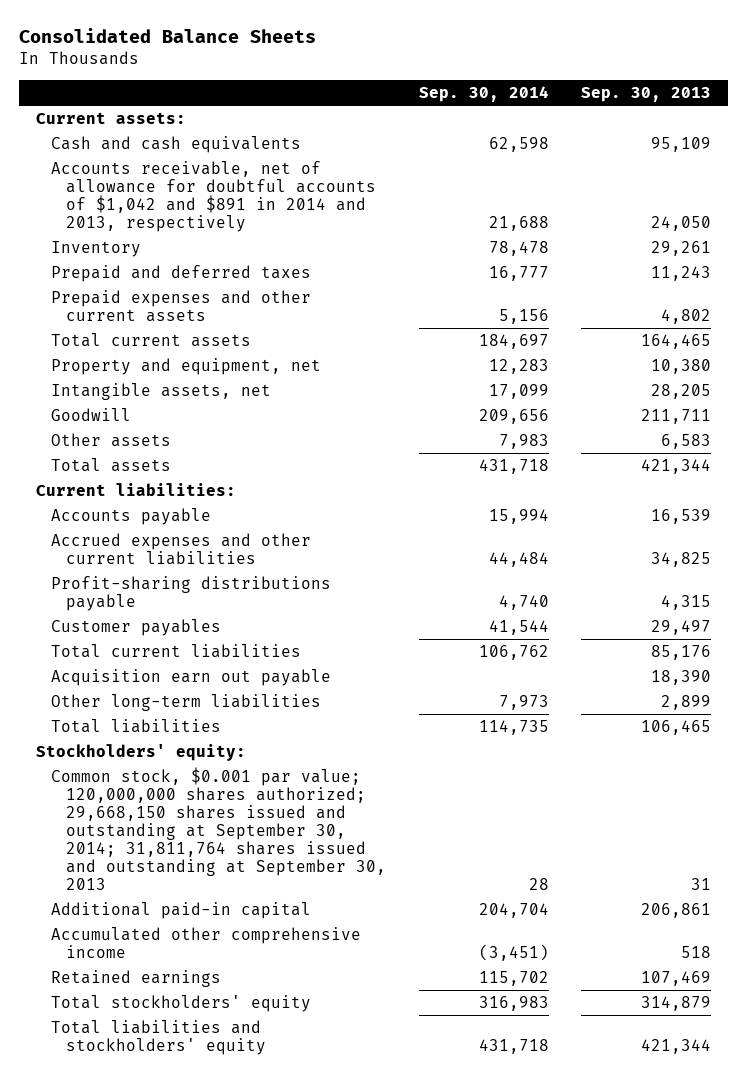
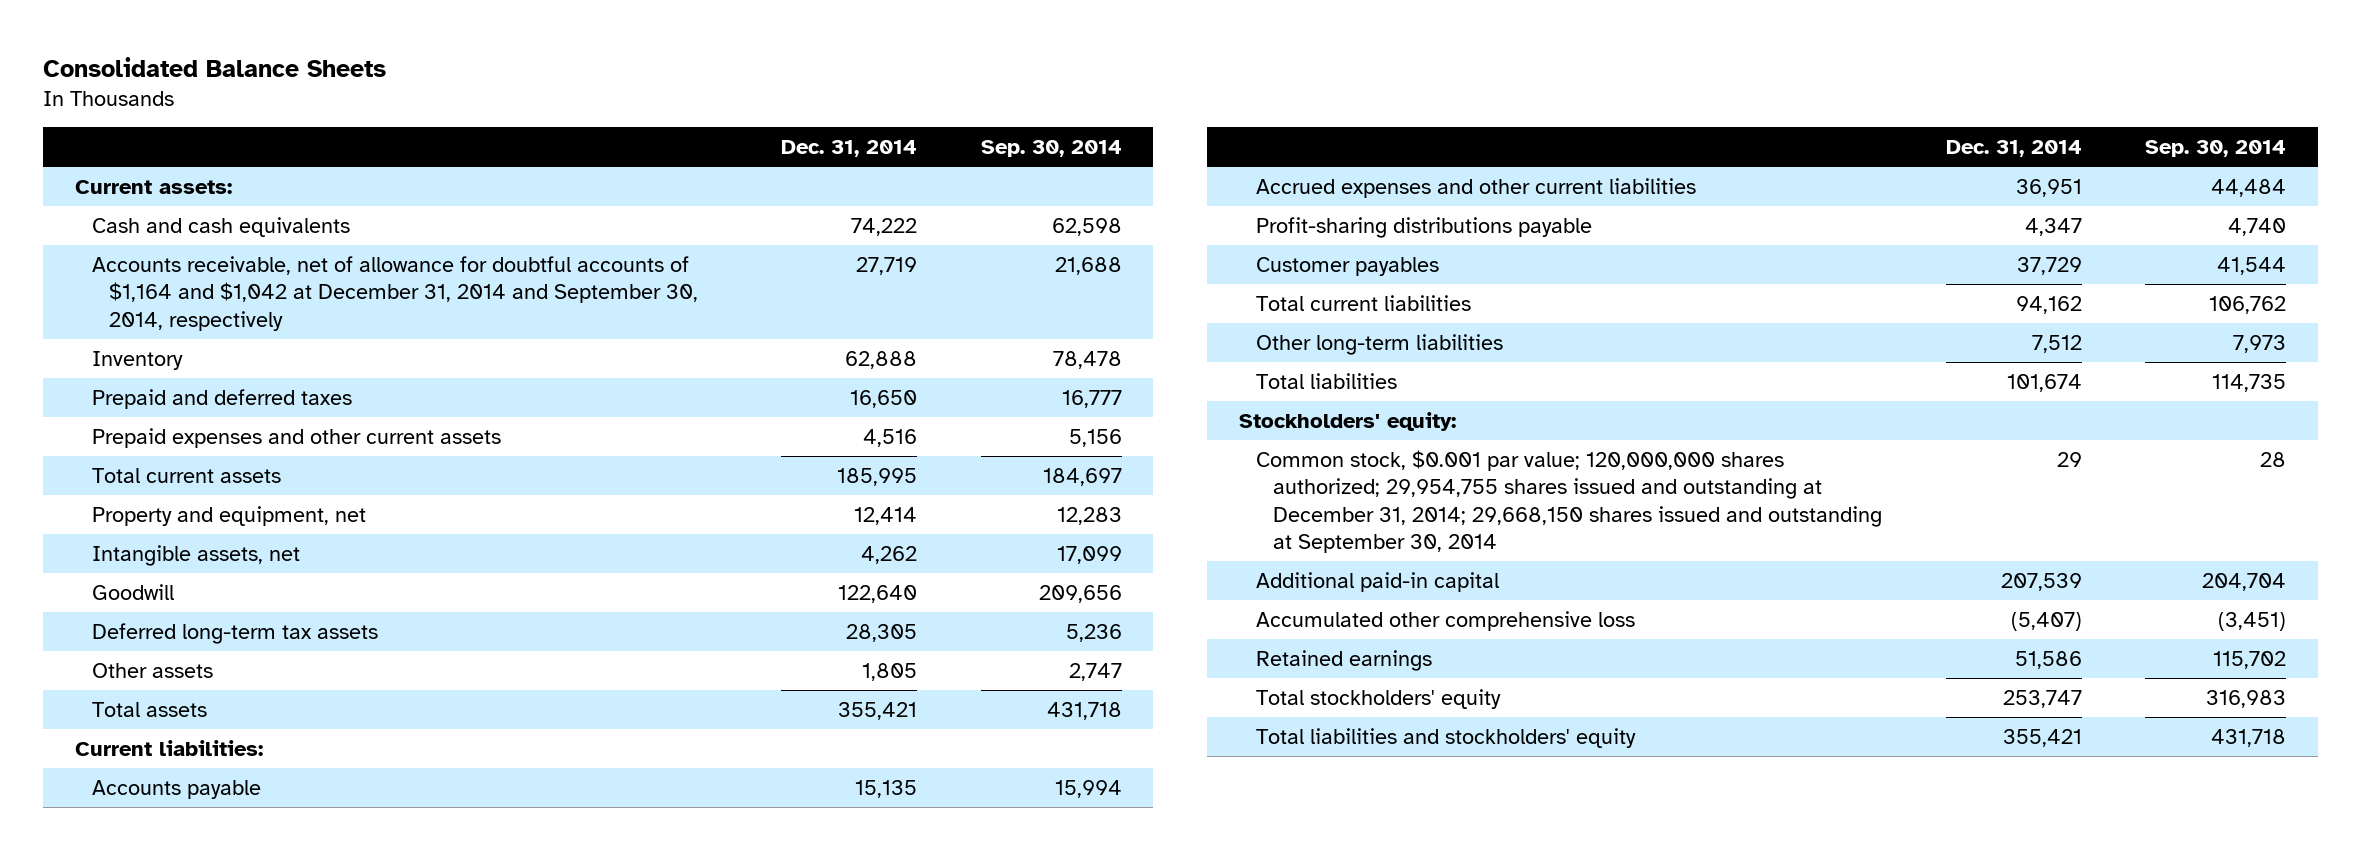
[581,87,712,103] Sep. 30, 2013 -> none
none -> [781,140,918,158] Dec. 31, 2014
[50,161,376,232] Accounts receivable, net of allowance for doubtful accounts of $1,042 and $891 in 2014 and 2013, respectively -> [91,255,698,331] Accounts receivable, net of allowance for doubtful accounts of $1,164 and $1,042 at December 31, 2014 and September 30, 2014, respectively
none -> [91,622,378,644] Deferred long-term tax assets
[498,434,549,450] 7,983 -> [1068,662,1122,681] 2,747
[50,669,331,687] Acquisition earn out payable -> none
[50,767,386,890] Common stock, $0.001 par value; 120,000,000 shares authorized; 29,668,150 shares issued and outstanding at September 30, 2014; 31,811,764 shares issued and outstanding at September 30, 2013 -> [1256,449,1883,554] Common stock, $0.001 par value; 120,000,000 shares authorized; 29,954,755 shares issued and outstanding at December 31, 2014; 29,668,150 shares issued and outstanding at September 30, 2014
[50,927,361,959] Accumulated other comprehensive income -> [1256,610,1636,631] Accumulated other comprehensive loss

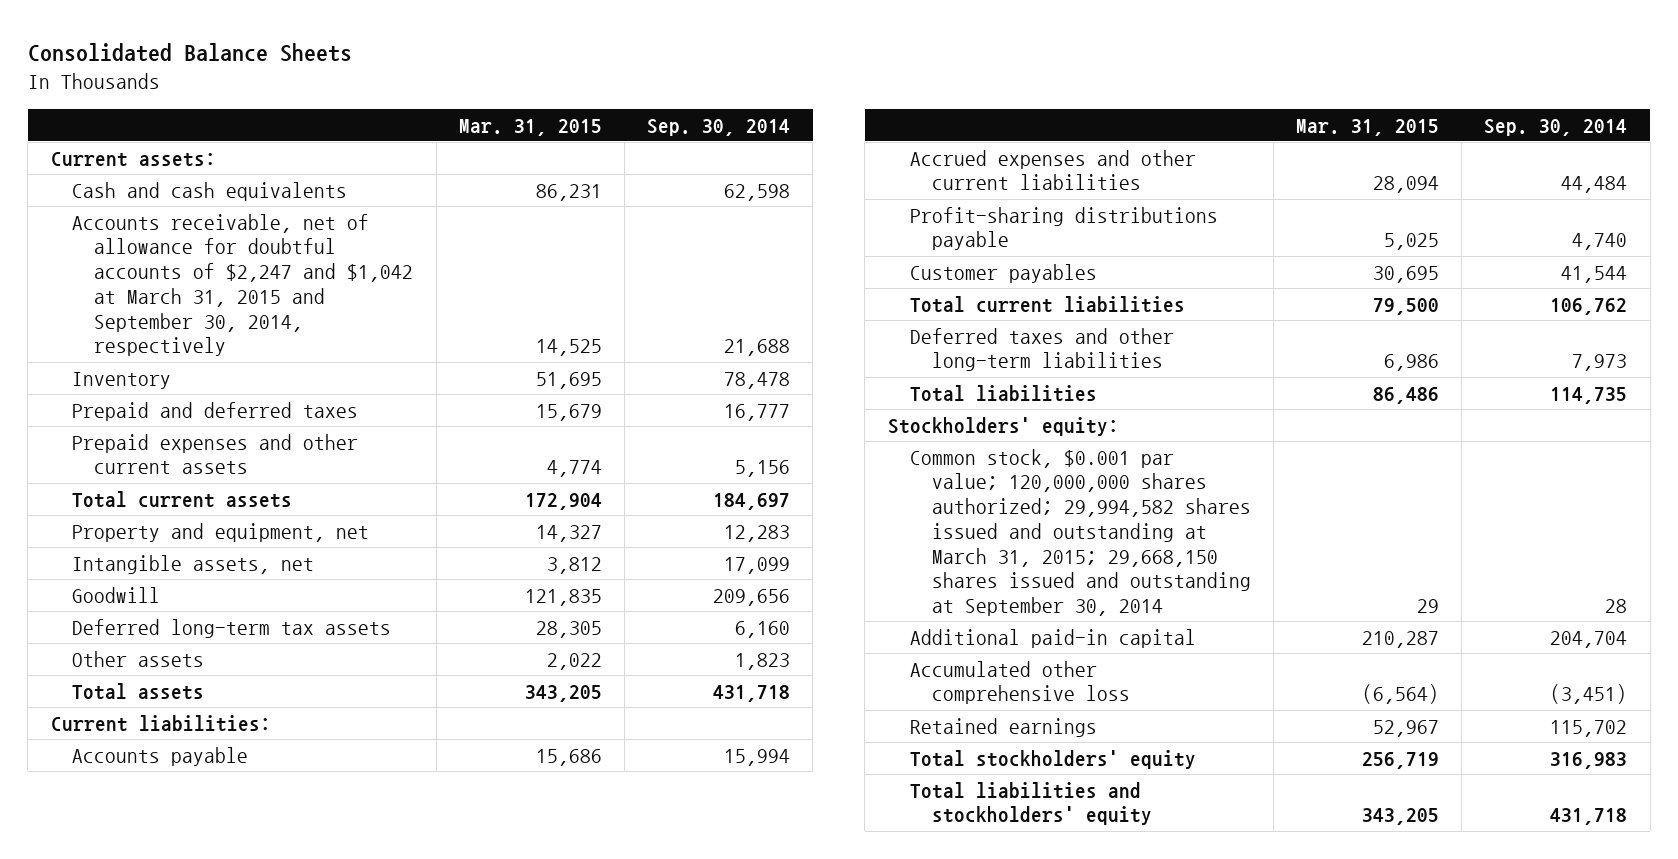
[781,140,918,158] Dec. 31, 2014 -> none
none -> [458,118,602,136] Mar. 31, 2015
[91,255,698,331] Accounts receivable, net of allowance for doubtful accounts of $1,164 and $1,042 at December 31, 2014 and September 30, 2014, respectively -> [72,213,414,357] Accounts receivable, net of allowance for doubtful accounts of $2,247 and $1,042 at March 31, 2015 and September 30, 2014, respectively
[1065,623,1122,642] 5,236 -> [735,620,791,638] 6,160
[1068,662,1122,681] 2,747 -> [735,652,791,670] 1,823
[1256,333,1504,355] Other long-term liabilities -> [909,327,1174,372] Deferred taxes and other long-term liabilities
[1256,449,1883,554] Common stock, $0.001 par value; 120,000,000 shares authorized; 29,954,755 shares issued and outstanding at December 31, 2014; 29,668,150 shares issued and outstanding at September 30, 2014 -> [909,448,1251,617] Common stock, $0.001 par value; 120,000,000 shares authorized; 29,994,582 shares issued and outstanding at March 31, 2015; 29,668,150 shares issued and outstanding at September 30, 2014

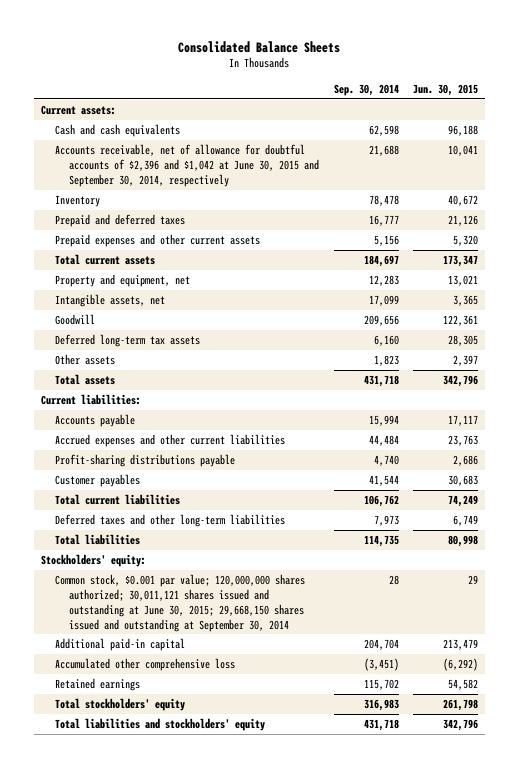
[458,118,602,136] Mar. 31, 2015 -> none
none -> [412,83,478,96] Jun. 30, 2015
[72,213,414,357] Accounts receivable, net of allowance for doubtful accounts of $2,247 and $1,042 at March 31, 2015 and September 30, 2014, respectively -> [55,143,320,187] Accounts receivable, net of allowance for doubtful accounts of $2,396 and $1,042 at June 30, 2015 and September 30, 2014, respectively
[909,448,1251,617] Common stock, $0.001 par value; 120,000,000 shares authorized; 29,994,582 shares issued and outstanding at March 31, 2015; 29,668,150 shares issued and outstanding at September 30, 2014 -> [55,573,306,632] Common stock, $0.001 par value; 120,000,000 shares authorized; 30,011,121 shares issued and outstanding at June 30, 2015; 29,668,150 shares issued and outstanding at September 30, 2014

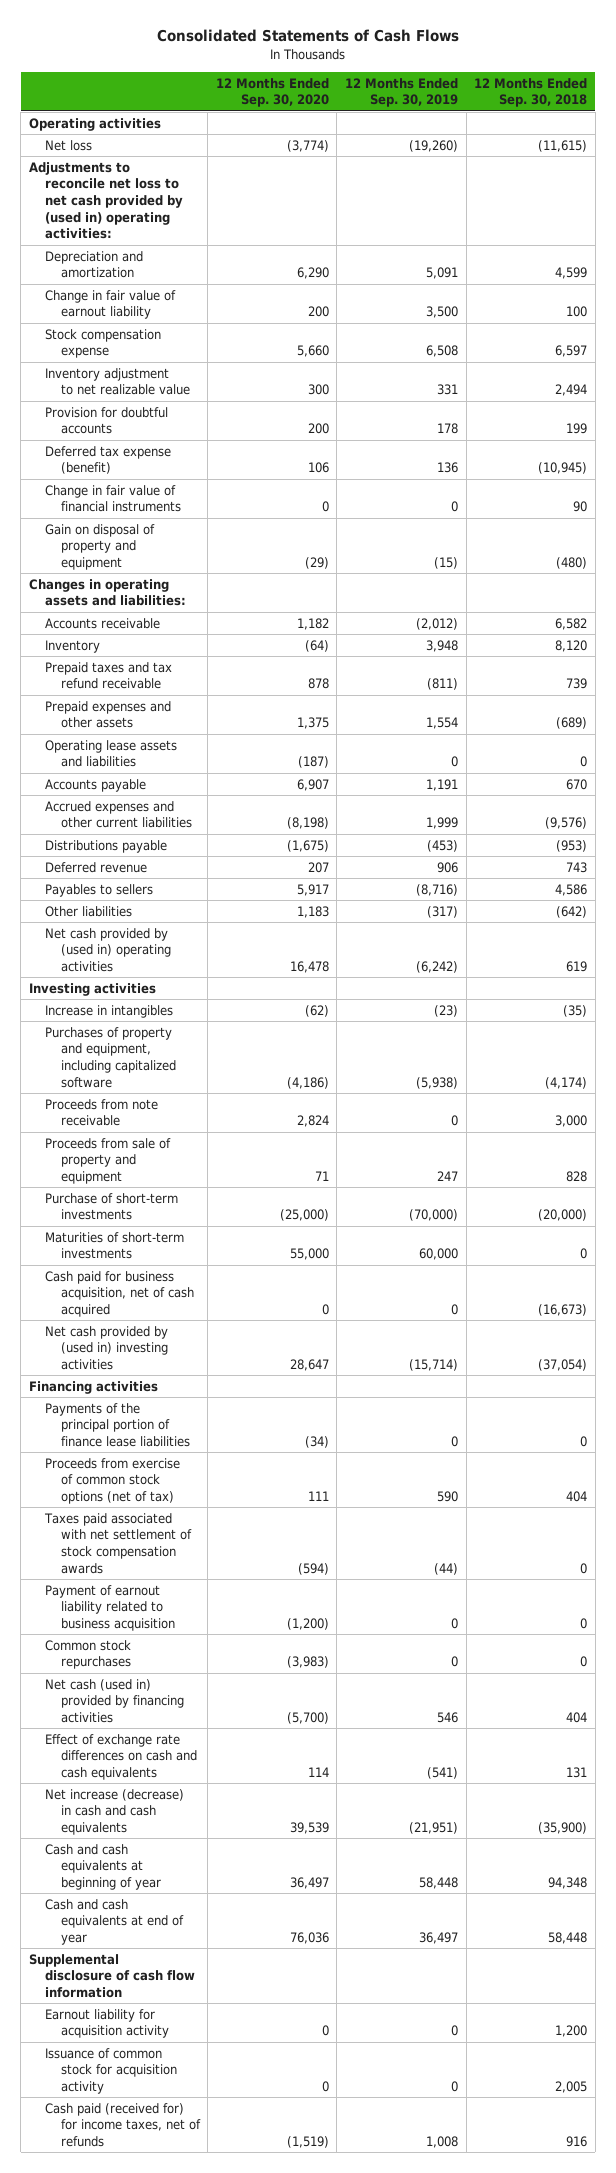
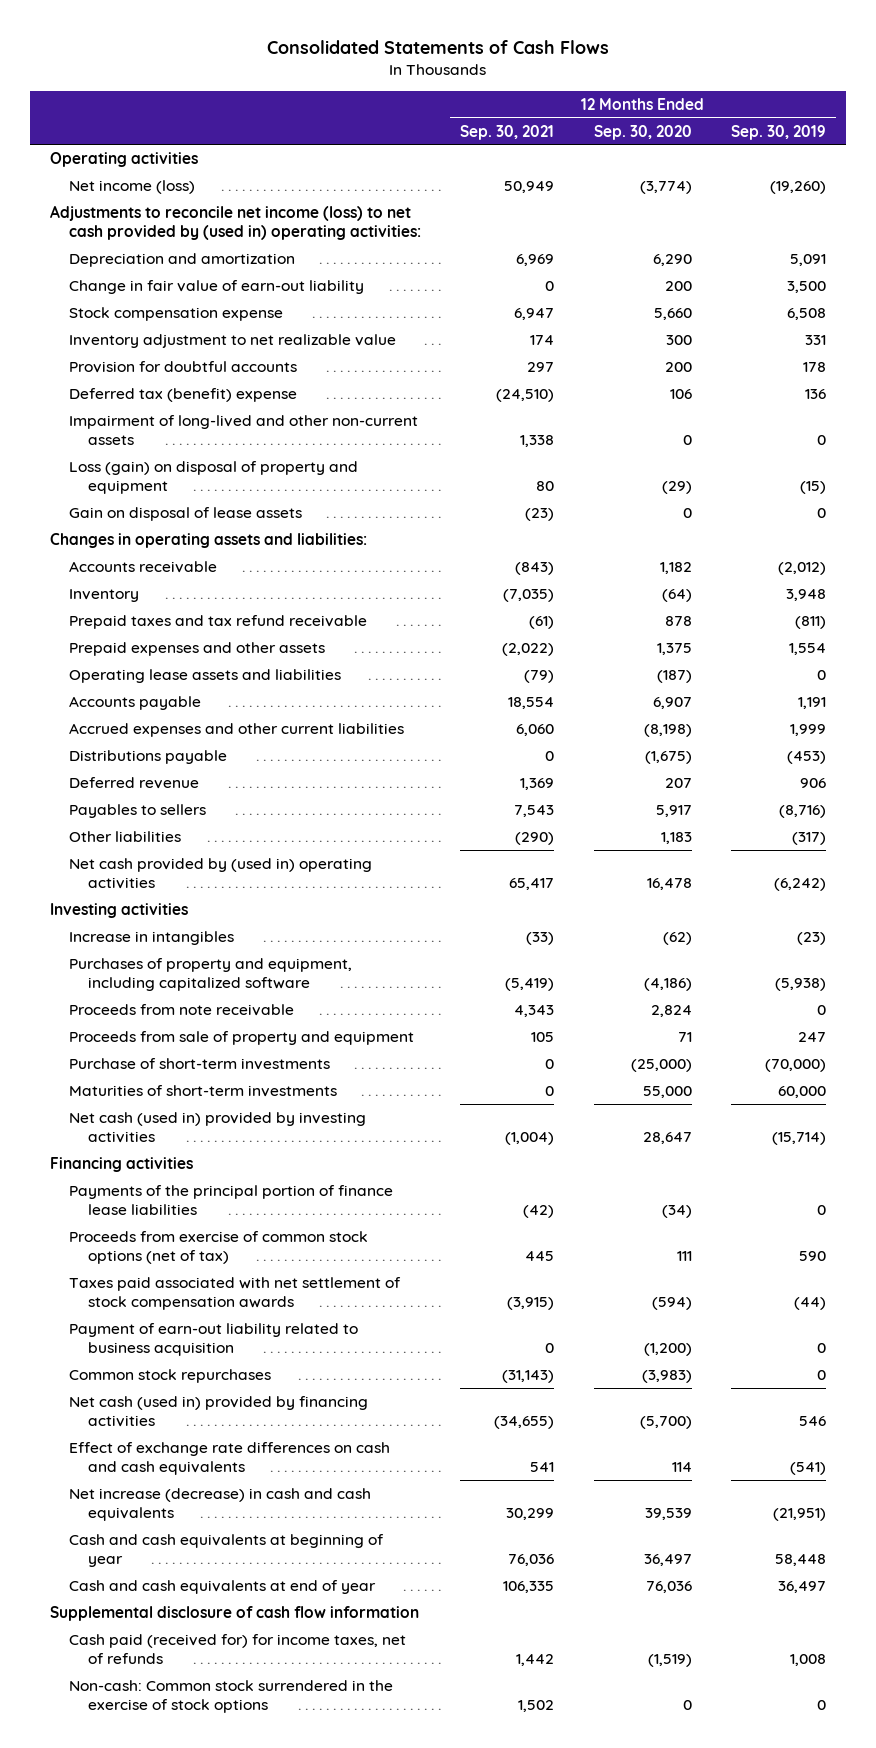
[474,77,588,108] 12 Months Ended Sep. 30, 2018 -> none
none -> [460,124,555,140] Sep. 30, 2021
[44,139,92,151] Net loss -> [68,179,195,194] Net income (loss)
[29,161,183,240] Adjustments to reconcile net loss to net cash provided by (used in) operating activities: -> [49,204,421,240] Adjustments to reconcile net income (loss) to net cash provided by (used in) operating activities:
[44,289,176,320] Change in fair value of earnout liability -> [68,279,364,294] Change in fair value of earn-out liability
[44,484,181,513] Change in fair value of financial instruments -> none
[44,445,171,475] Deferred tax expense (benefit) -> [68,387,297,402] Deferred tax (benefit) expense
none -> [68,414,418,445] Impairment of long-lived and other non-current assets
[44,523,155,571] Gain on disposal of property and equipment -> [68,460,358,494] Loss (gain) on disposal of property and equipment
none -> [68,506,302,521] Gain on disposal of lease assets
[44,1270,194,1318] Cash paid for business acquisition, net of cash acquired -> none
[44,1325,168,1371] Net cash provided by (used in) investing activities -> [68,1111,366,1143] Net cash (used in) provided by investing activities
[44,1584,175,1632] Payment of earnout liability related to business acquisition -> [68,1322,358,1356] Payment of earn-out liability related to business acquisition
[44,2008,169,2039] Earnout liability for acquisition activity -> none
[44,2047,177,2095] Issuance of common stock for acquisition activity -> none
none -> [68,1679,393,1713] Non-cash: Common stock surrendered in the exercise of stock options

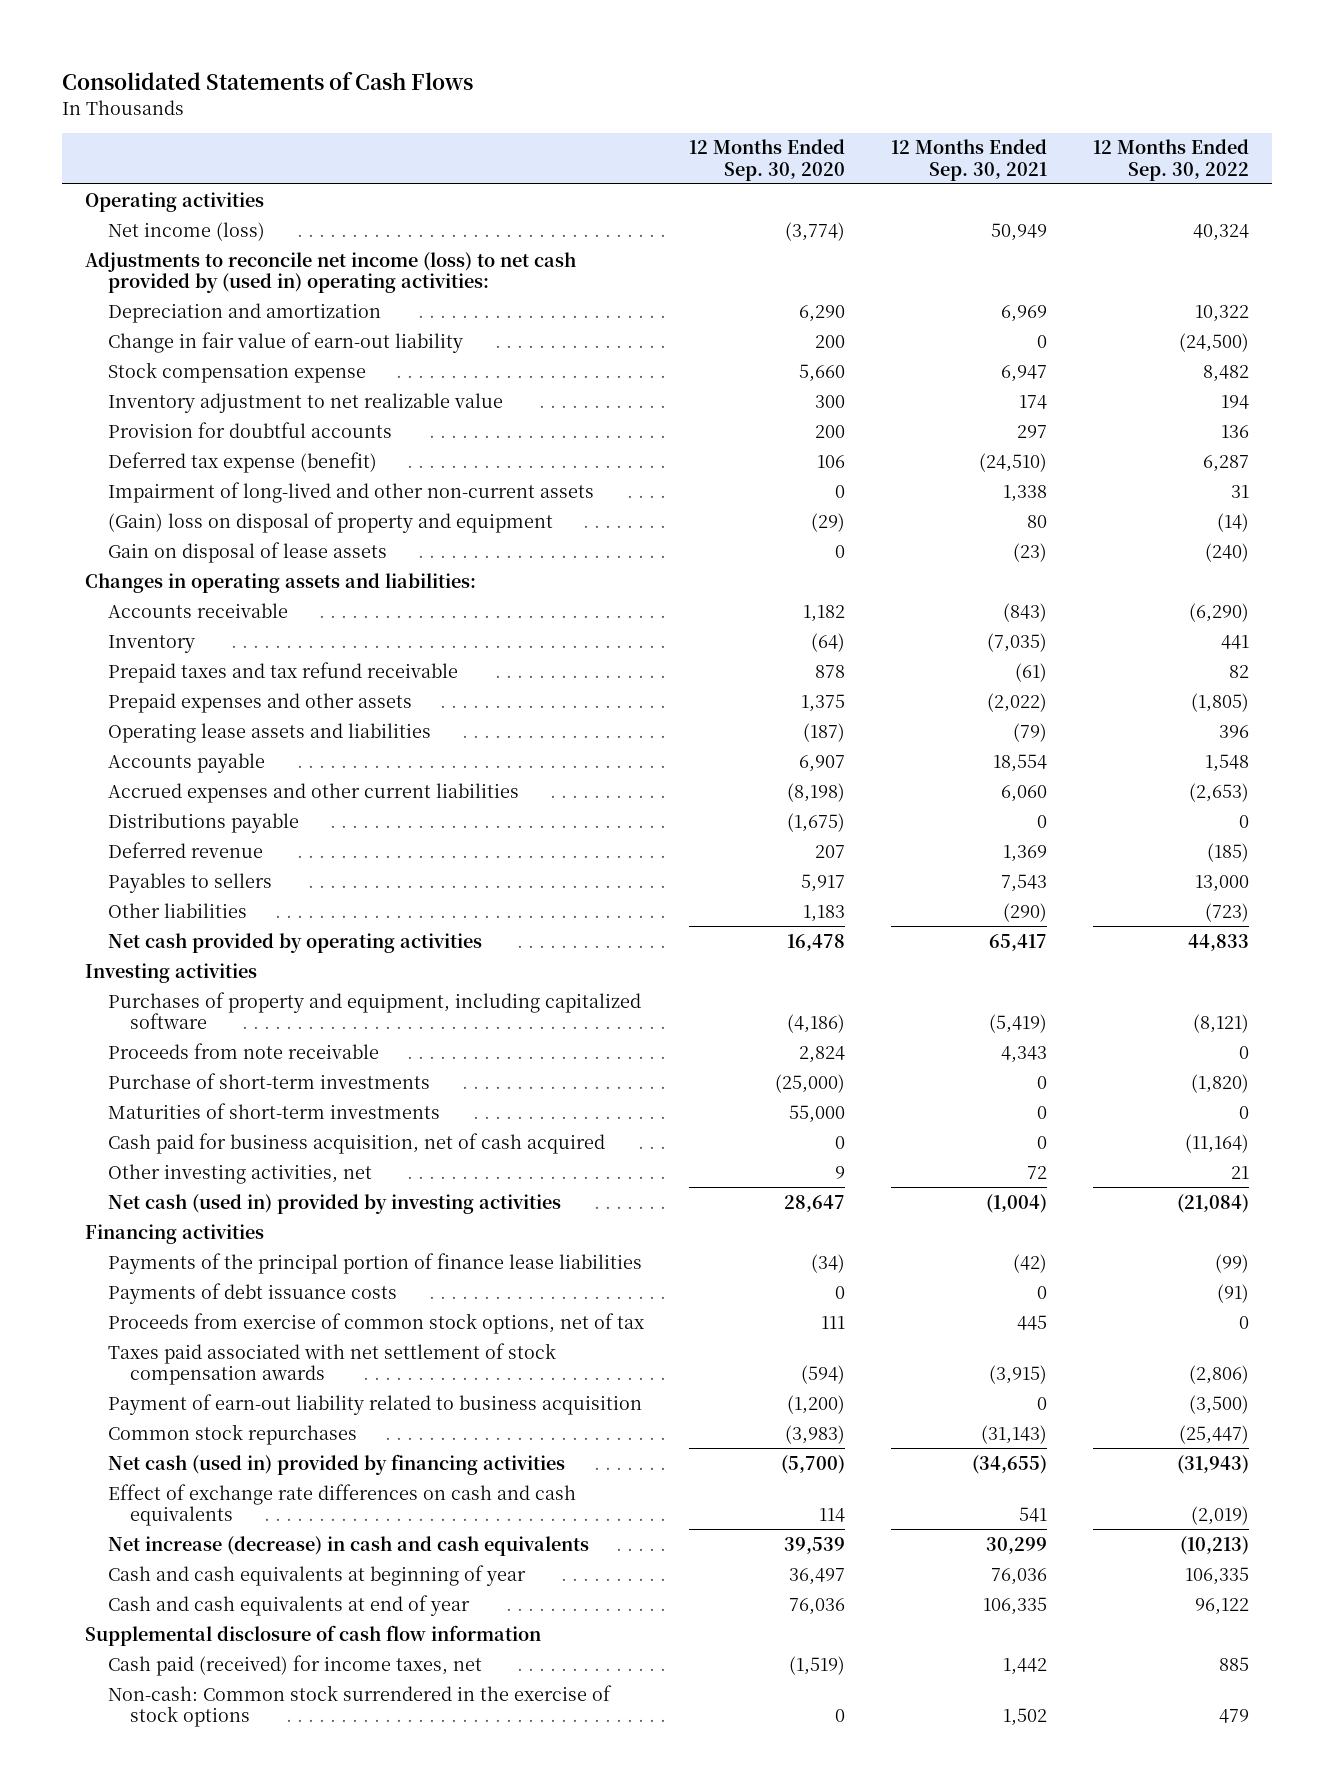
[730,124,826,140] Sep. 30, 2019 -> none
none -> [1092,139,1249,181] 12 Months Ended Sep. 30, 2022
[68,387,297,402] Deferred tax (benefit) expense -> [107,451,377,473] Deferred tax expense (benefit)
[68,460,358,494] Loss (gain) on disposal of property and equipment -> [107,511,553,533] (Gain) loss on disposal of property and equipment
[68,857,372,889] Net cash provided by (used in) operating activities -> [107,932,482,953] Net cash provided by operating activities
[68,930,234,945] Increase in intangibles -> none
[68,1030,414,1045] Proceeds from sale of property and equipment -> none
none -> [107,1132,605,1154] Cash paid for business acquisition, net of cash acquired
none -> [107,1163,372,1184] Other investing activities, net
none -> [107,1282,397,1304] Payments of debt issuance costs
[68,1230,368,1264] Proceeds from exercise of common stock options (net of tax) -> [107,1312,644,1334] Proceeds from exercise of common stock options, net of tax
[68,1633,406,1664] Cash paid (received for) for income taxes, net of refunds -> [107,1654,482,1676] Cash paid (received) for income taxes, net

